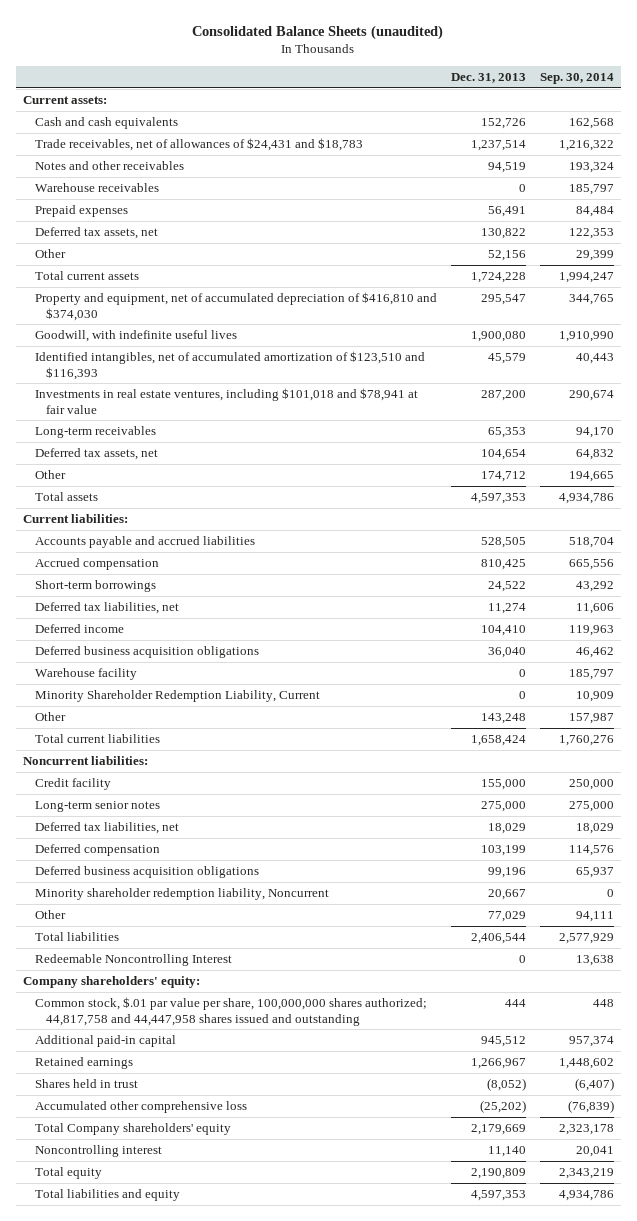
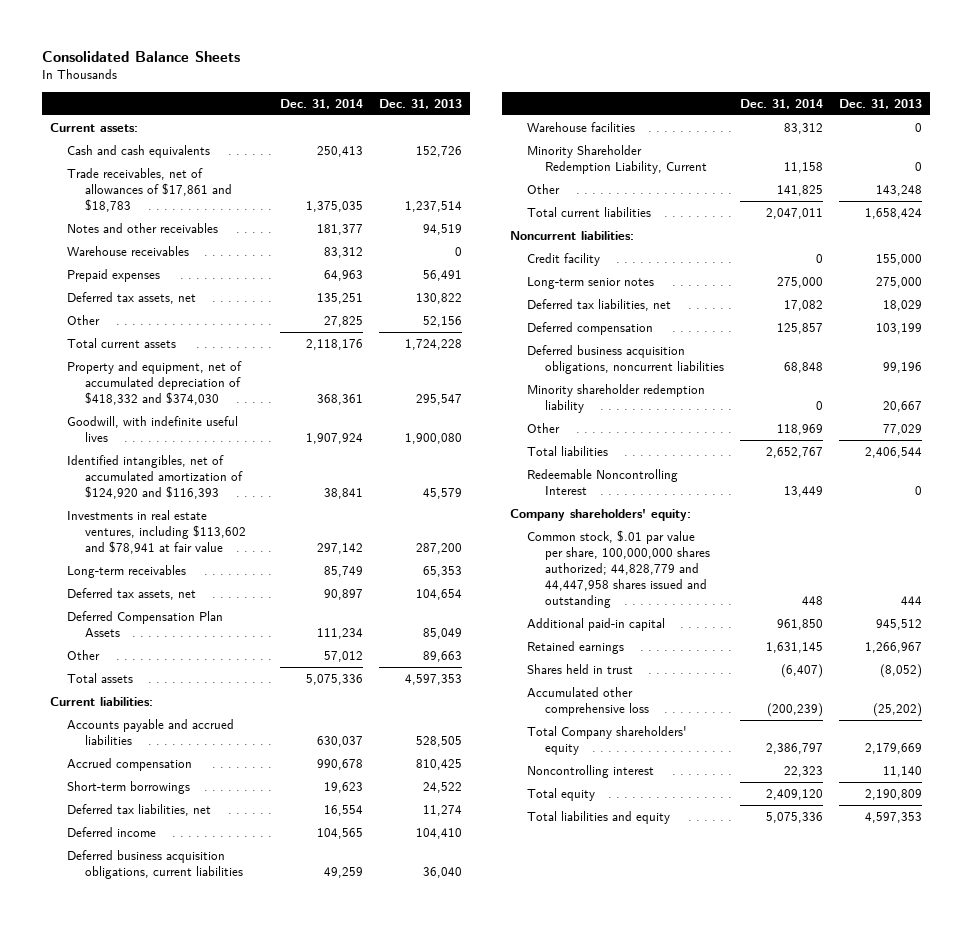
[192,25,444,41] Consolidated Balance Sheets (unaudited) -> [41,50,240,62] Consolidated Balance Sheets
[539,73,614,85] Sep. 30, 2014 -> none
none -> [279,98,363,109] Dec. 31, 2014
[34,138,363,152] Trade receivables, net of allowances of $24,431 and $18,783 -> [67,167,232,212] Trade receivables, net of allowances of $17,861 and $18,783
[34,292,437,321] Property and equipment, net of accumulated depreciation of $416,810 and $374,030 -> [67,360,243,405] Property and equipment, net of accumulated depreciation of $418,332 and $374,030
[34,351,425,380] Identified intangibles, net of accumulated amortization of $123,510 and $116,393 -> [67,454,243,499] Identified intangibles, net of accumulated amortization of $124,920 and $116,393
[34,388,418,414] Investments in real estate ventures, including $101,018 and $78,941 at fair value -> [67,509,246,554] Investments in real estate ventures, including $113,602 and $78,941 at fair value
none -> [67,610,224,637] Deferred Compensation Plan Assets
[480,471,526,483] 174,712 -> [422,650,462,662] 89,663
[34,646,259,659] Deferred business acquisition obligations -> [67,849,243,879] Deferred business acquisition obligations, current liabilities
[34,668,137,681] Warehouse facility -> [527,121,636,132] Warehouse facilities
[34,866,259,879] Deferred business acquisition obligations -> [527,344,724,374] Deferred business acquisition obligations, noncurrent liabilities
[34,888,329,901] Minority shareholder redemption liability, Noncurrent -> [527,383,706,413] Minority shareholder redemption liability
[34,997,427,1026] Common stock, $.01 par value per share, 100,000,000 shares authorized; 44,817,758 and 44,447,958 shares issued and outstanding -> [527,529,710,608] Common stock, $.01 par value per share, 100,000,000 shares authorized; 44,828,779 and 44,447,958 shares issued and outstanding

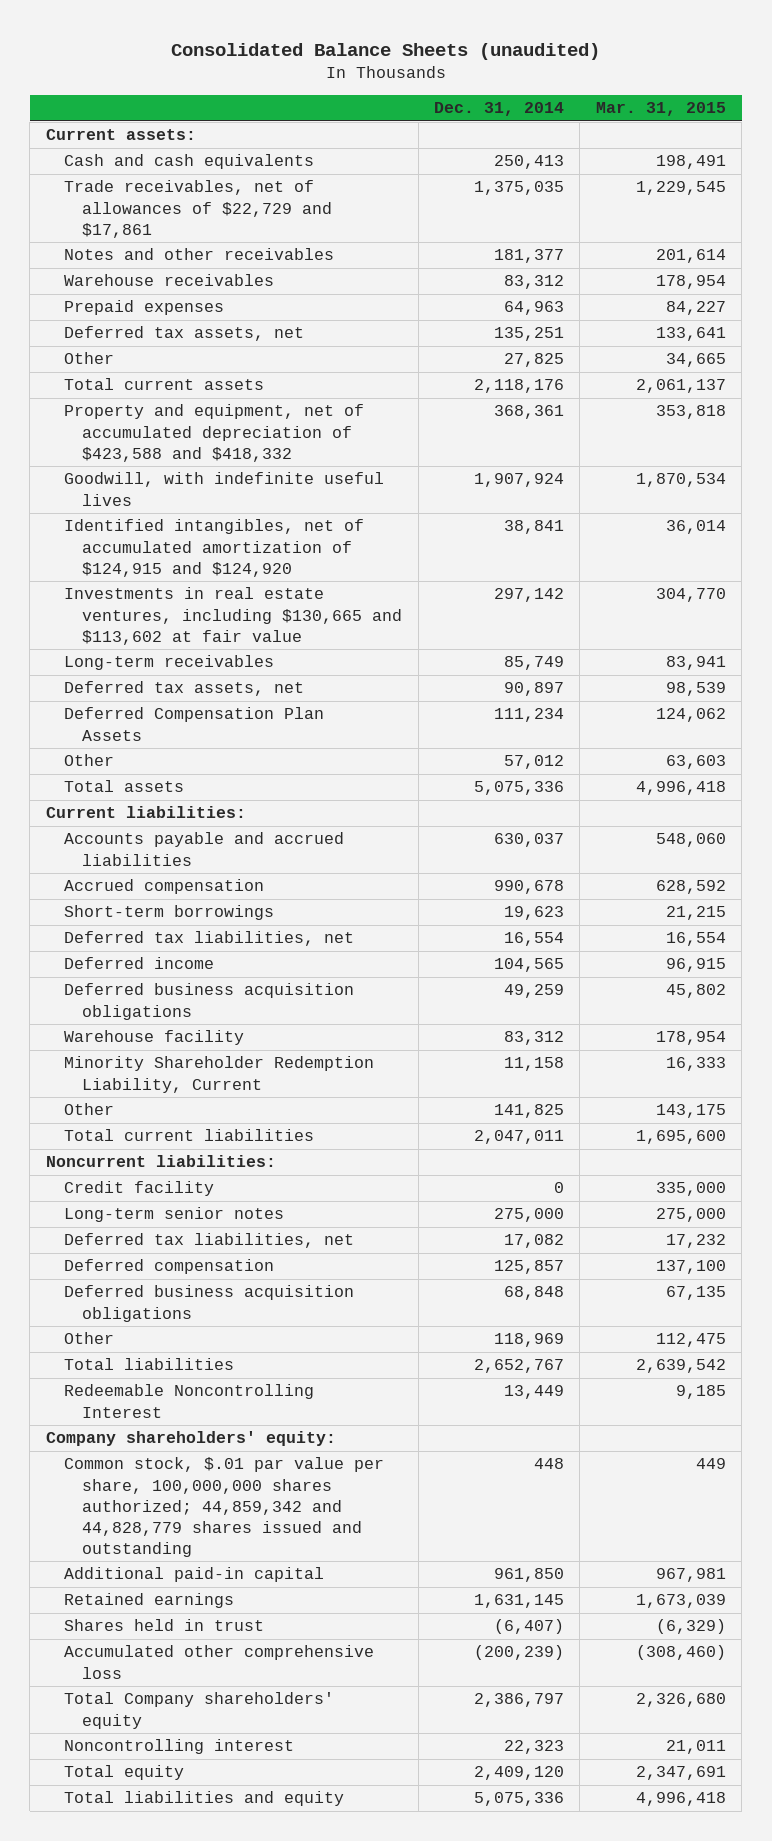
[41,50,240,62] Consolidated Balance Sheets -> [170,42,600,60] Consolidated Balance Sheets (unaudited)
[378,98,462,109] Dec. 31, 2013 -> none
none -> [595,102,726,117] Mar. 31, 2015
[67,167,232,212] Trade receivables, net of allowances of $17,861 and $18,783 -> [64,180,333,238] Trade receivables, net of allowances of $22,729 and $17,861
[67,360,243,405] Property and equipment, net of accumulated depreciation of $418,332 and $374,030 -> [64,404,365,462] Property and equipment, net of accumulated depreciation of $423,588 and $418,332
[67,454,243,499] Identified intangibles, net of accumulated amortization of $124,920 and $116,393 -> [64,519,365,577] Identified intangibles, net of accumulated amortization of $124,915 and $124,920
[67,509,246,554] Investments in real estate ventures, including $113,602 and $78,941 at fair value -> [64,587,403,645] Investments in real estate ventures, including $130,665 and $113,602 at fair value
[67,849,243,879] Deferred business acquisition obligations, current liabilities -> [64,983,355,1020] Deferred business acquisition obligations
[527,121,636,132] Warehouse facilities -> [64,1030,245,1046] Warehouse facility
[527,383,706,413] Minority shareholder redemption liability -> none
[527,344,724,374] Deferred business acquisition obligations, noncurrent liabilities -> [64,1285,355,1322] Deferred business acquisition obligations
[527,529,710,608] Common stock, $.01 par value per share, 100,000,000 shares authorized; 44,828,779 and 44,447,958 shares issued and outstanding -> [64,1457,385,1557] Common stock, $.01 par value per share, 100,000,000 shares authorized; 44,859,342 and 44,828,779 shares issued and outstanding

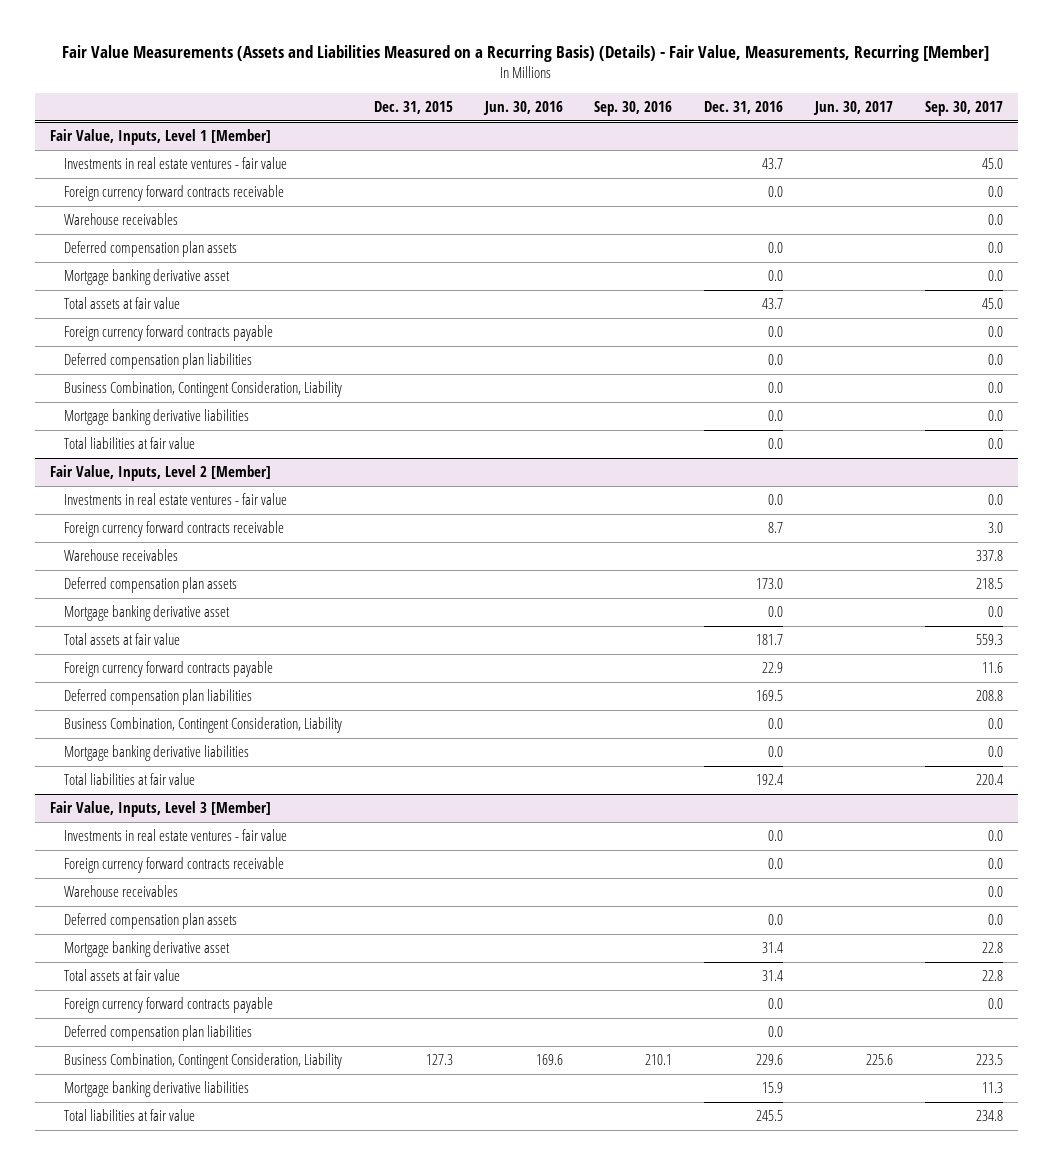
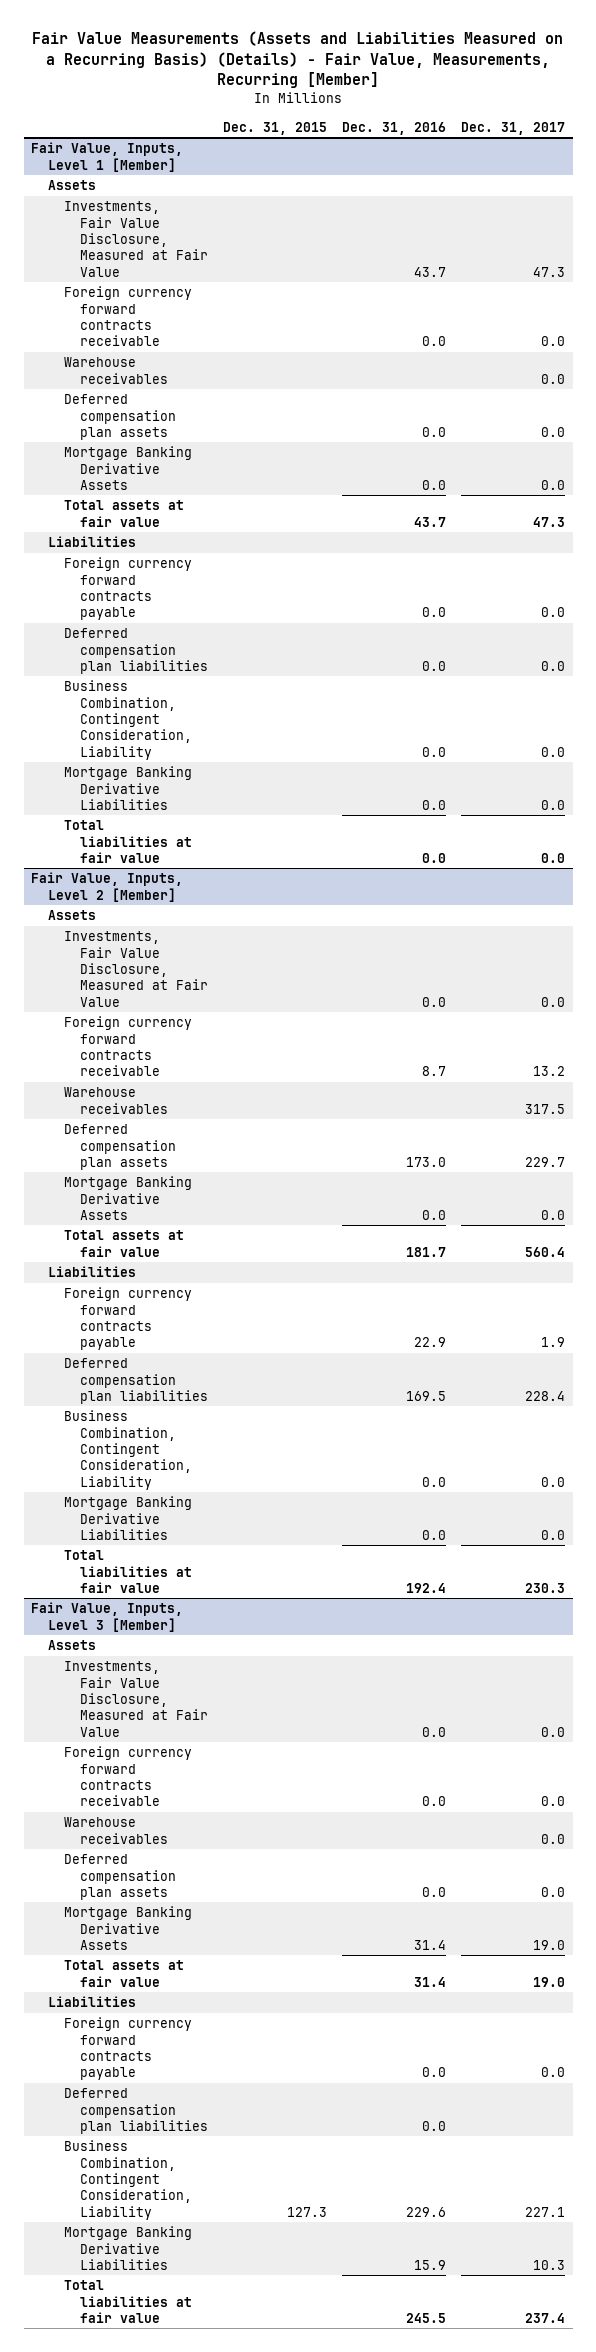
[482,101,563,116] Jun. 30, 2016 -> none
[594,101,673,117] Sep. 30, 2016 -> none
[812,101,893,116] Jun. 30, 2017 -> none
[924,101,1003,117] Sep. 30, 2017 -> none
none -> [461,121,566,135] Dec. 31, 2017
none -> [47,180,96,191] Assets
[64,157,288,170] Investments in real estate ventures - fair value -> [63,201,208,277] Investments, Fair Value Disclosure, Measured at Fair Value
[64,269,231,286] Mortgage banking derivative asset -> [63,446,192,490] Mortgage Banking Derivative Assets
none -> [47,536,136,548] Liabilities
[64,409,250,426] Mortgage banking derivative liabilities -> [63,766,192,810] Mortgage Banking Derivative Liabilities
none -> [47,910,96,921] Assets
[64,493,288,506] Investments in real estate ventures - fair value -> [63,931,208,1007] Investments, Fair Value Disclosure, Measured at Fair Value
[64,605,231,622] Mortgage banking derivative asset -> [63,1176,192,1220] Mortgage Banking Derivative Assets
none -> [47,1266,136,1278] Liabilities
[64,745,250,762] Mortgage banking derivative liabilities -> [63,1496,192,1540] Mortgage Banking Derivative Liabilities
none -> [47,1640,96,1651] Assets
[64,829,288,842] Investments in real estate ventures - fair value -> [63,1661,208,1737] Investments, Fair Value Disclosure, Measured at Fair Value
[64,941,231,958] Mortgage banking derivative asset -> [63,1906,192,1950] Mortgage Banking Derivative Assets
none -> [47,1996,136,2008] Liabilities
[64,1081,250,1098] Mortgage banking derivative liabilities -> [63,2226,192,2270] Mortgage Banking Derivative Liabilities

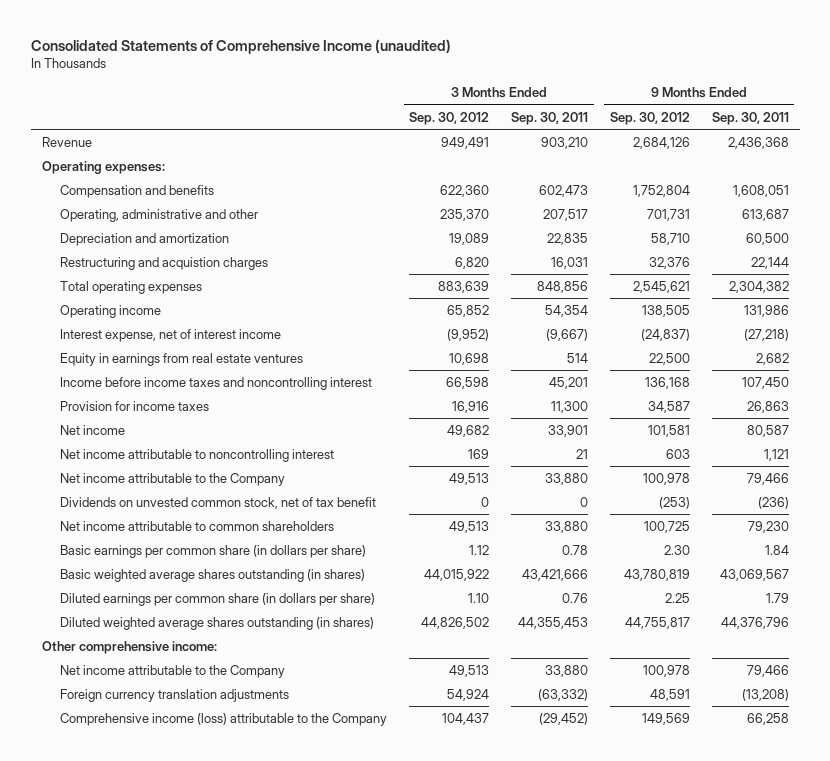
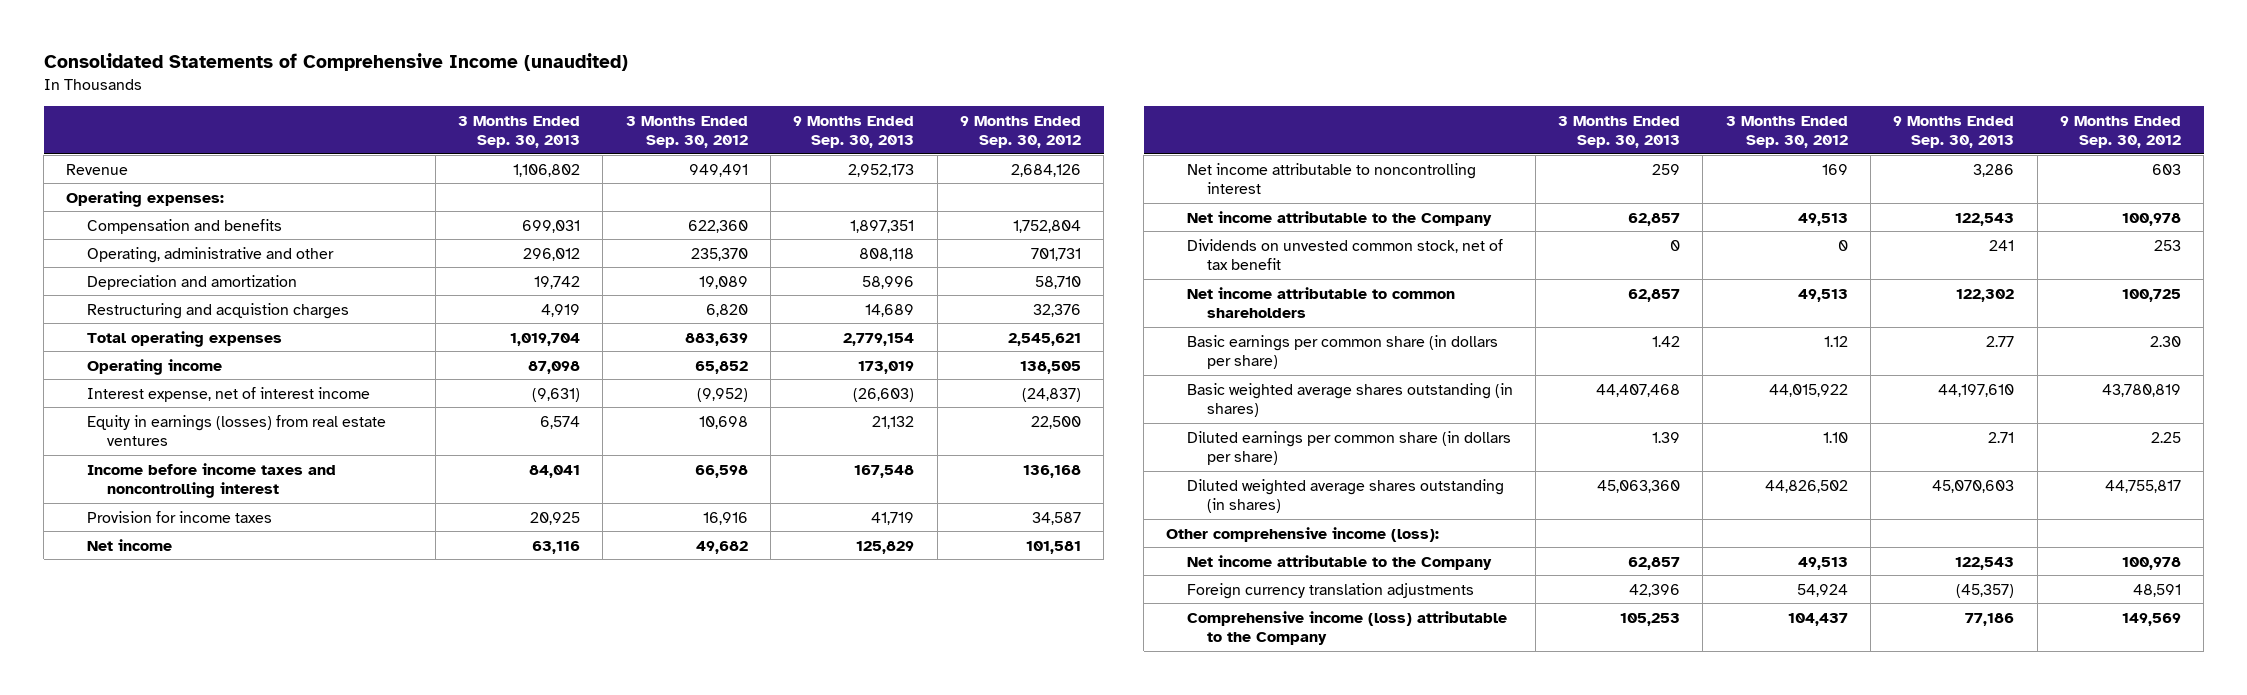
[511,111,589,125] Sep. 30, 2011 -> none
[711,111,789,125] Sep. 30, 2011 -> none
none -> [458,115,581,148] 3 Months Ended Sep. 30, 2013
none -> [793,115,915,148] 9 Months Ended Sep. 30, 2013
[60,352,304,366] Equity in earnings from real estate ventures -> [86,414,386,446] Equity in earnings (losses) from real estate ventures
[658,496,690,509] (253) -> [2153,239,2181,251] 253
[41,640,217,654] Other comprehensive income: -> [1166,526,1440,542] Other comprehensive income (loss):

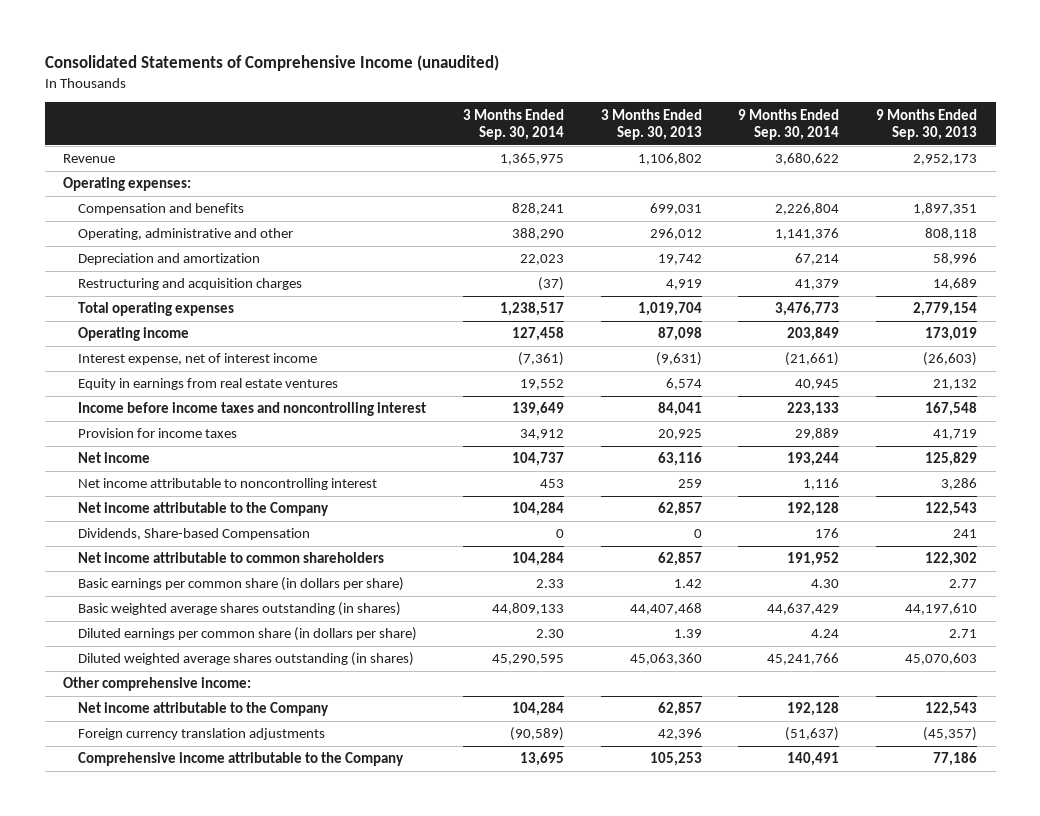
[625,115,748,148] 3 Months Ended Sep. 30, 2012 -> none
[959,115,1081,148] 9 Months Ended Sep. 30, 2012 -> none
none -> [462,108,564,141] 3 Months Ended Sep. 30, 2014
none -> [738,108,840,141] 9 Months Ended Sep. 30, 2014
[86,302,349,319] Restructuring and acquistion charges -> [77,278,302,291] Restructuring and acquisition charges
[86,414,386,446] Equity in earnings (losses) from real estate ventures -> [77,378,338,391] Equity in earnings from real estate ventures
[1186,238,1503,270] Dividends on unvested common stock, net of tax benefit -> [77,528,310,541] Dividends, Share-based Compensation
[1166,526,1440,542] Other comprehensive income (loss): -> [63,677,252,692] Other comprehensive income:
[1186,610,1507,645] Comprehensive income (loss) attributable to the Company -> [77,752,404,767] Comprehensive income attributable to the Company

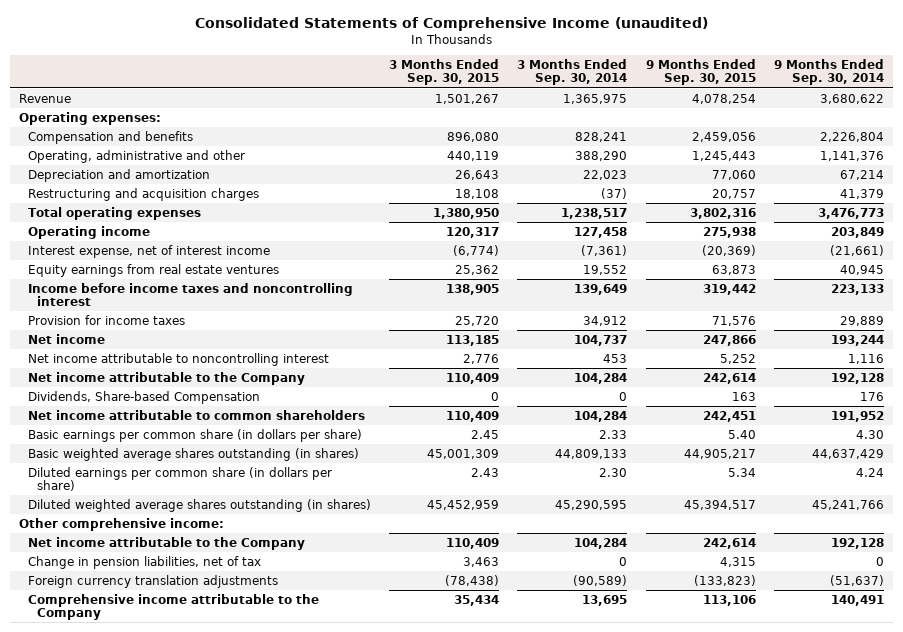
[600,108,702,141] 3 Months Ended Sep. 30, 2013 -> none
[876,108,978,141] 9 Months Ended Sep. 30, 2013 -> none
none -> [389,59,500,86] 3 Months Ended Sep. 30, 2015
none -> [645,59,756,86] 9 Months Ended Sep. 30, 2015
[77,378,338,391] Equity in earnings from real estate ventures -> [28,263,280,277] Equity earnings from real estate ventures
none -> [28,555,262,569] Change in pension liabilities, net of tax

